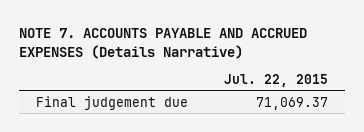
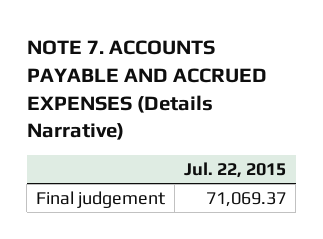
[36,96,189,111] Final judgement due -> [36,190,166,208] Final judgement

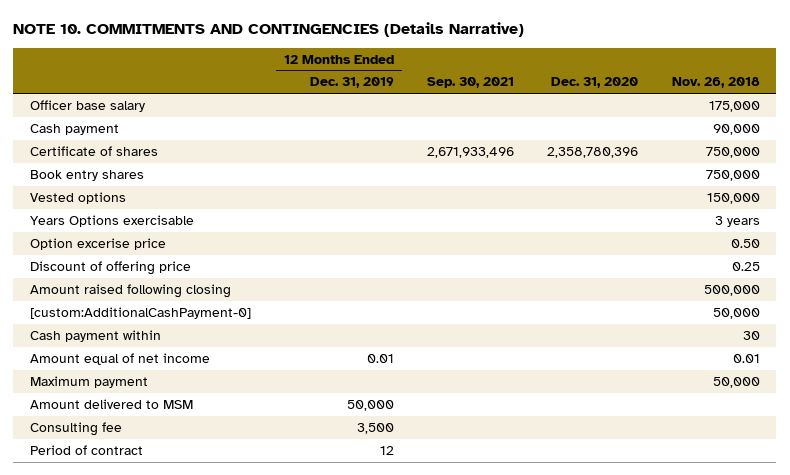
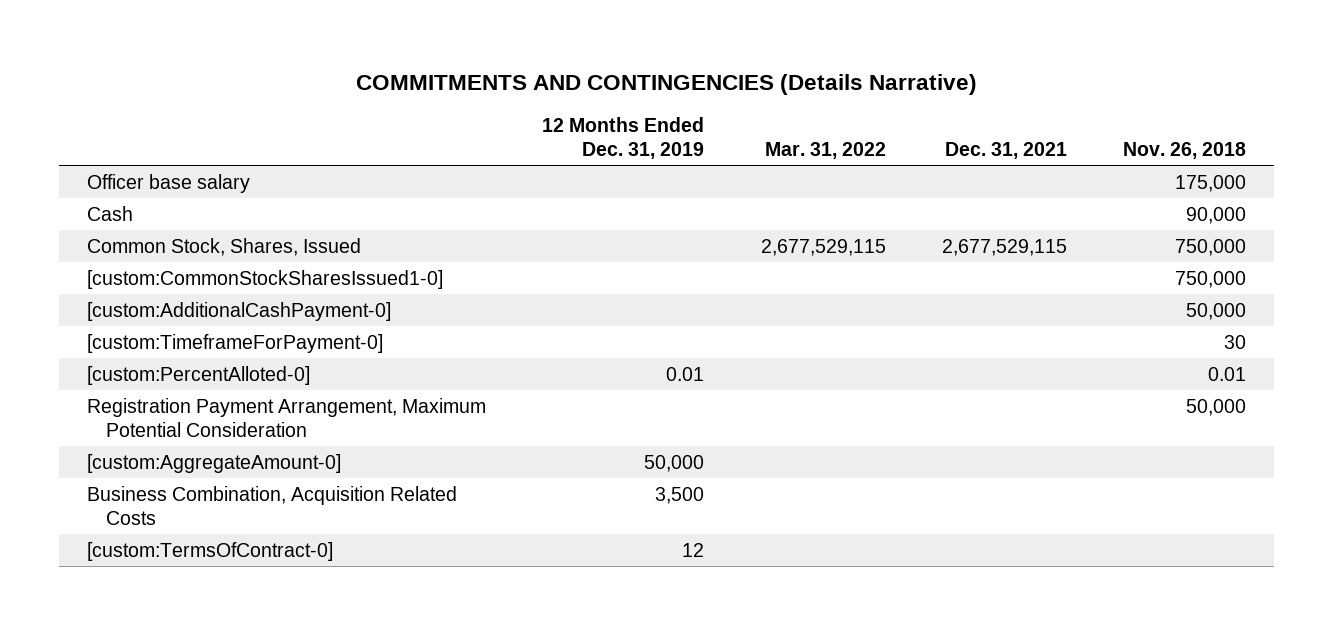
[13,22,525,38] NOTE 10. COMMITMENTS AND CONTINGENCIES (Details Narrative) -> [355,73,977,95] COMMITMENTS AND CONTINGENCIES (Details Narrative)
[427,77,515,89] Sep. 30, 2021 -> none
[551,77,639,89] Dec. 31, 2020 -> none
none -> [764,142,886,160] Mar. 31, 2022
none -> [944,142,1067,160] Dec. 31, 2021
[29,191,126,204] Vested options -> none
[29,214,194,227] Years Options exercisable -> none
[29,237,166,250] Option excerise price -> none
[29,260,191,275] Discount of offering price -> none
[29,283,231,298] Amount raised following closing -> none
[29,123,119,135] Cash payment -> [87,205,134,221] Cash
[29,145,158,156] Certificate of shares -> [87,237,362,256] Common Stock, Shares, Issued
[29,169,144,181] Book entry shares -> [87,269,444,289] [custom:CommonStockSharesIssued1-0]
[29,329,161,342] Cash payment within -> [87,333,384,353] [custom:TimeframeForPayment-0]
[29,352,210,365] Amount equal of net income -> [87,365,311,385] [custom:PercentAlloted-0]
[29,375,148,388] Maximum payment -> [87,397,487,438] Registration Payment Arrangement, Maximum Potential Consideration
[29,398,193,409] Amount delivered to MSM -> [87,453,342,473] [custom:AggregateAmount-0]
[29,421,122,436] Consulting fee -> [87,485,458,526] Business Combination, Acquisition Related Costs
[29,444,143,455] Period of contract -> [87,541,334,561] [custom:TermsOfContract-0]

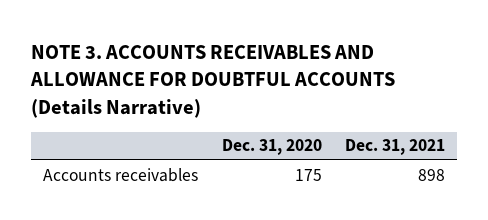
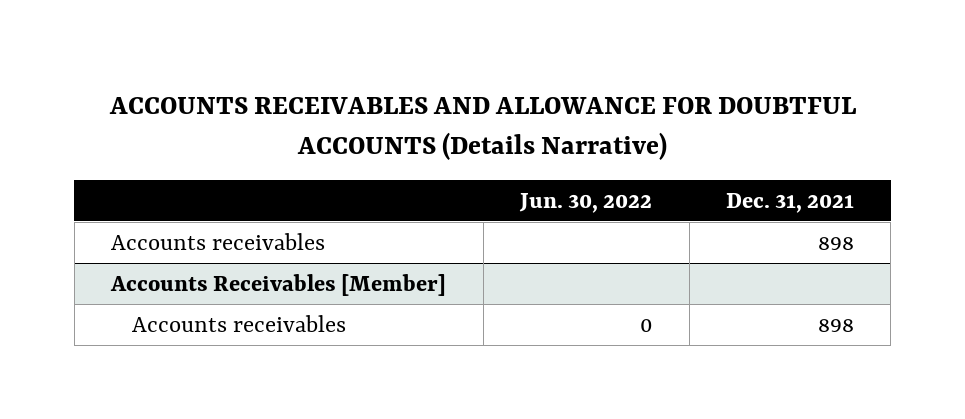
[30,44,396,118] NOTE 3. ACCOUNTS RECEIVABLES AND ALLOWANCE FOR DOUBTFUL ACCOUNTS (Details Narrative) -> [108,97,856,161] ACCOUNTS RECEIVABLES AND ALLOWANCE FOR DOUBTFUL ACCOUNTS (Details Narrative)
[221,139,322,156] Dec. 31, 2020 -> none
none -> [519,192,653,213] Jun. 30, 2022
none -> [110,273,447,296] Accounts Receivables [Member]
none -> [132,314,347,332] Accounts receivables

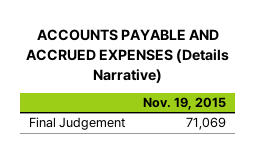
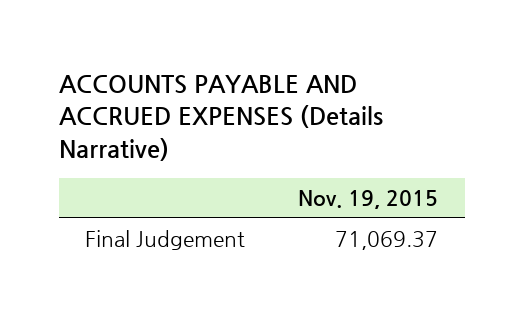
[186,117,227,131] 71,069 -> [335,231,439,251] 71,069.37

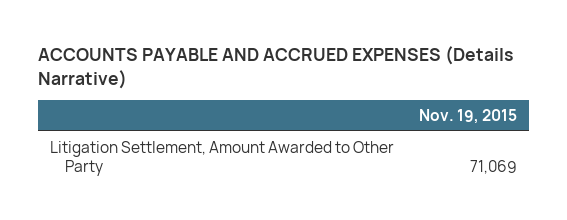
[85,230,246,251] Final Judgement -> none
none -> [49,140,394,177] Litigation Settlement, Amount Awarded to Other Party

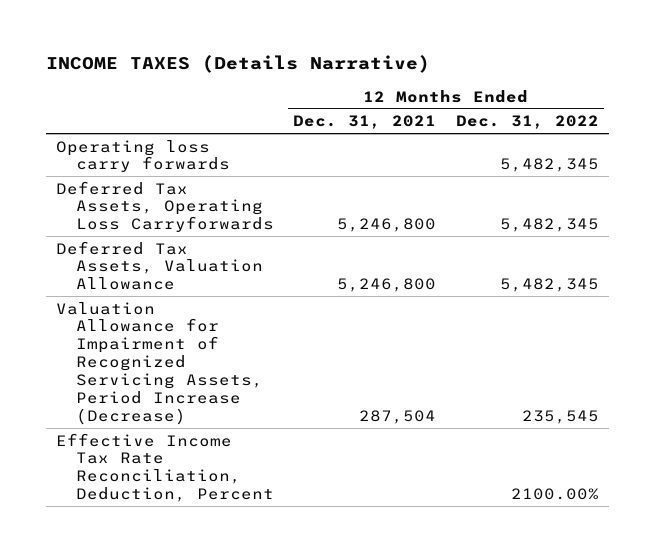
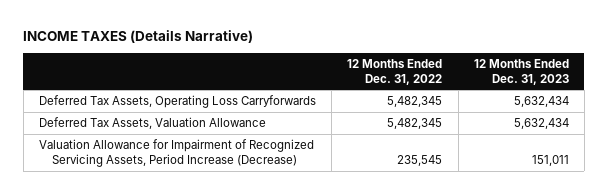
[293,115,437,130] Dec. 31, 2021 -> none
none -> [473,59,569,85] 12 Months Ended Dec. 31, 2023
[55,139,230,173] Operating loss carry forwards -> none
[55,432,274,503] Effective Income Tax Rate Reconciliation, Deduction, Percent -> none

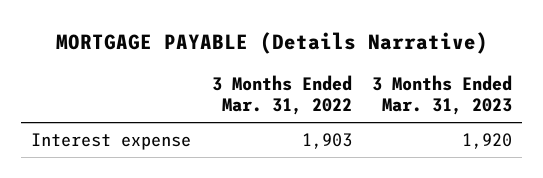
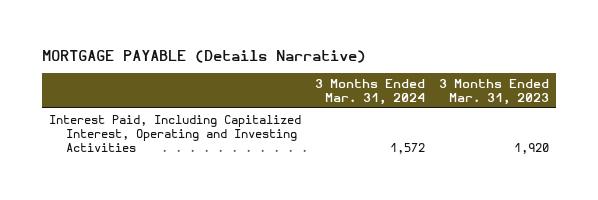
[211,75,352,116] 3 Months Ended Mar. 31, 2022 -> none
none -> [314,78,425,106] 3 Months Ended Mar. 31, 2024
[31,133,192,151] Interest expense -> [48,114,301,153] Interest Paid, Including Capitalized Interest, Operating and Investing Activities

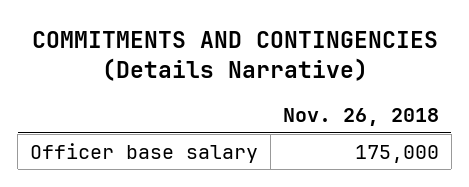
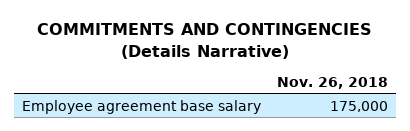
[30,142,259,163] Officer base salary -> [22,99,262,114] Employee agreement base salary

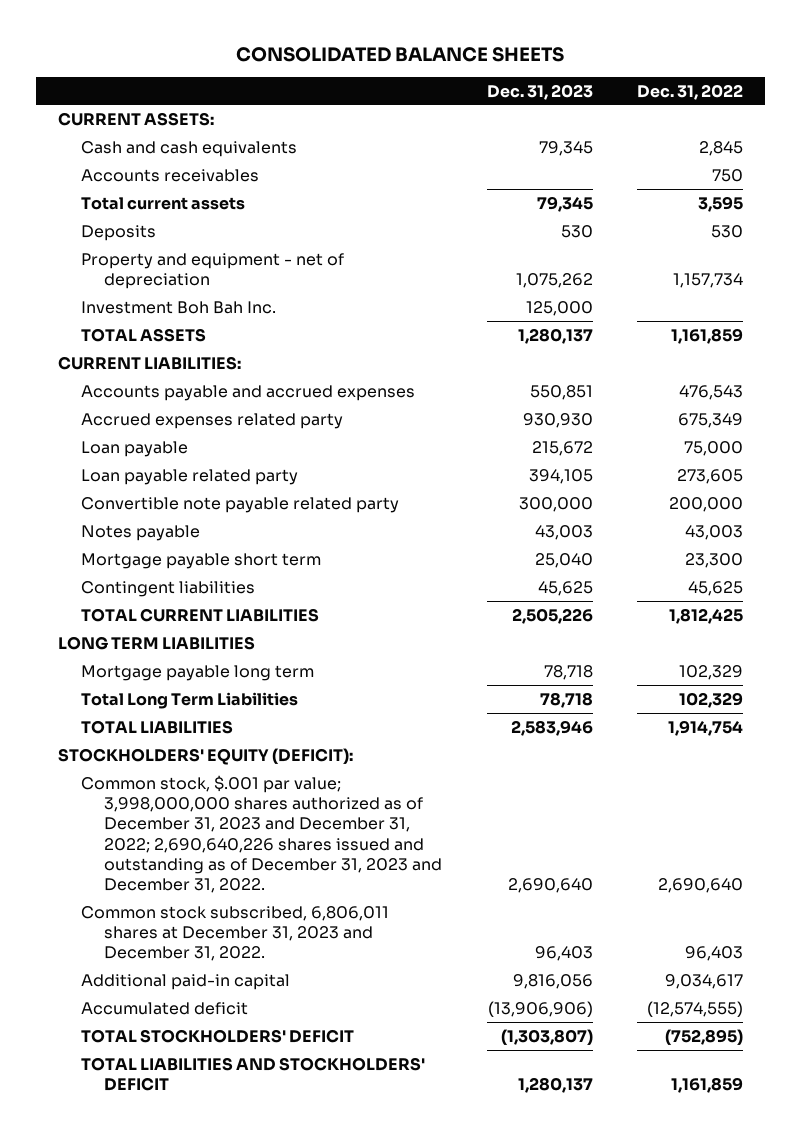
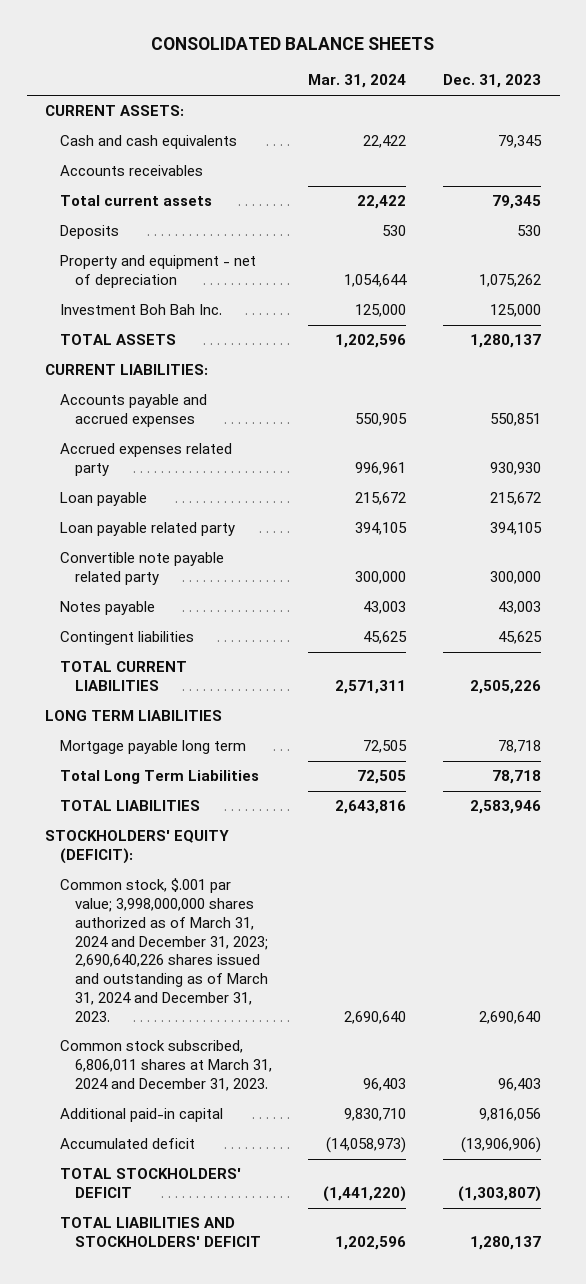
[637,83,744,100] Dec. 31, 2022 -> none
none -> [308,74,407,89] Mar. 31, 2024
[81,552,322,569] Mortgage payable short term -> none
[81,774,443,894] Common stock, $.001 par value; 3,998,000,000 shares authorized as of December 31, 2023 and December 31, 2022; 2,690,640,226 shares issued and outstanding as of December 31, 2023 and December 31, 2022. -> [59,878,268,1022] Common stock, $.001 par value; 3,998,000,000 shares authorized as of March 31, 2024 and December 31, 2023; 2,690,640,226 shares issued and outstanding as of March 31, 2024 and December 31, 2023.
[81,905,390,962] Common stock subscribed, 6,806,011 shares at December 31, 2023 and December 31, 2022. -> [59,1040,272,1091] Common stock subscribed, 6,806,011 shares at March 31, 2024 and December 31, 2023.

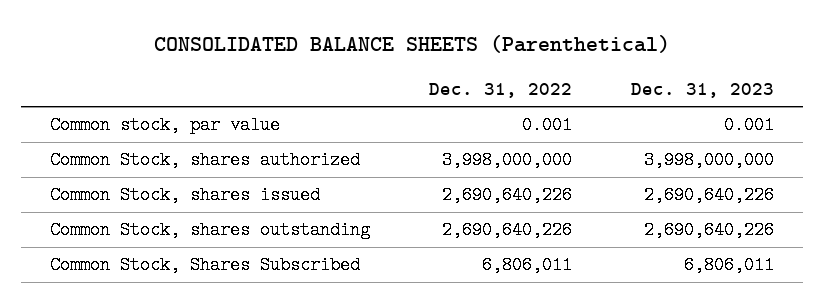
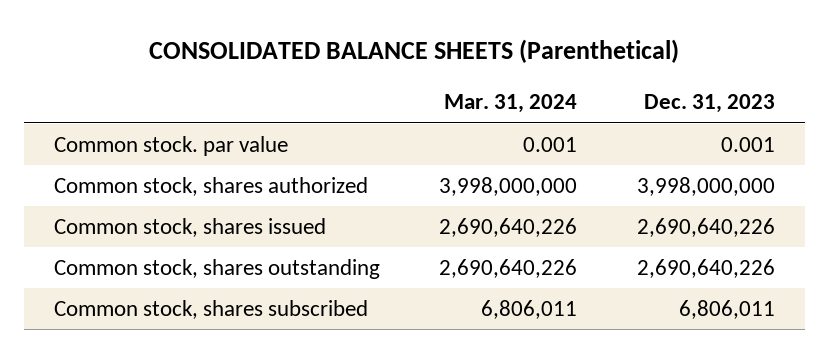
[428,82,572,98] Dec. 31, 2022 -> none
none -> [444,94,578,114] Mar. 31, 2024
[50,116,281,135] Common stock, par value -> [53,135,288,156] Common stock. par value
[50,151,361,170] Common Stock, shares authorized -> [53,176,368,196] Common stock, shares authorized
[50,186,321,205] Common Stock, shares issued -> [53,217,326,237] Common stock, shares issued
[50,221,371,240] Common Stock, shares outstanding -> [53,258,380,279] Common stock, shares outstanding
[50,256,361,275] Common Stock, Shares Subscribed -> [53,299,368,319] Common stock, shares subscribed

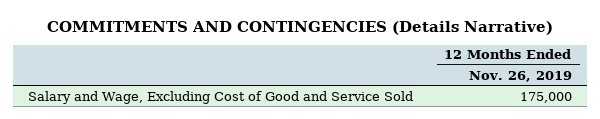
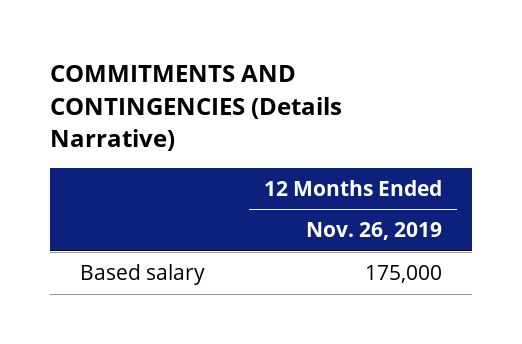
[28,90,414,104] Salary and Wage, Excluding Cost of Good and Service Sold -> [79,264,205,286] Based salary

